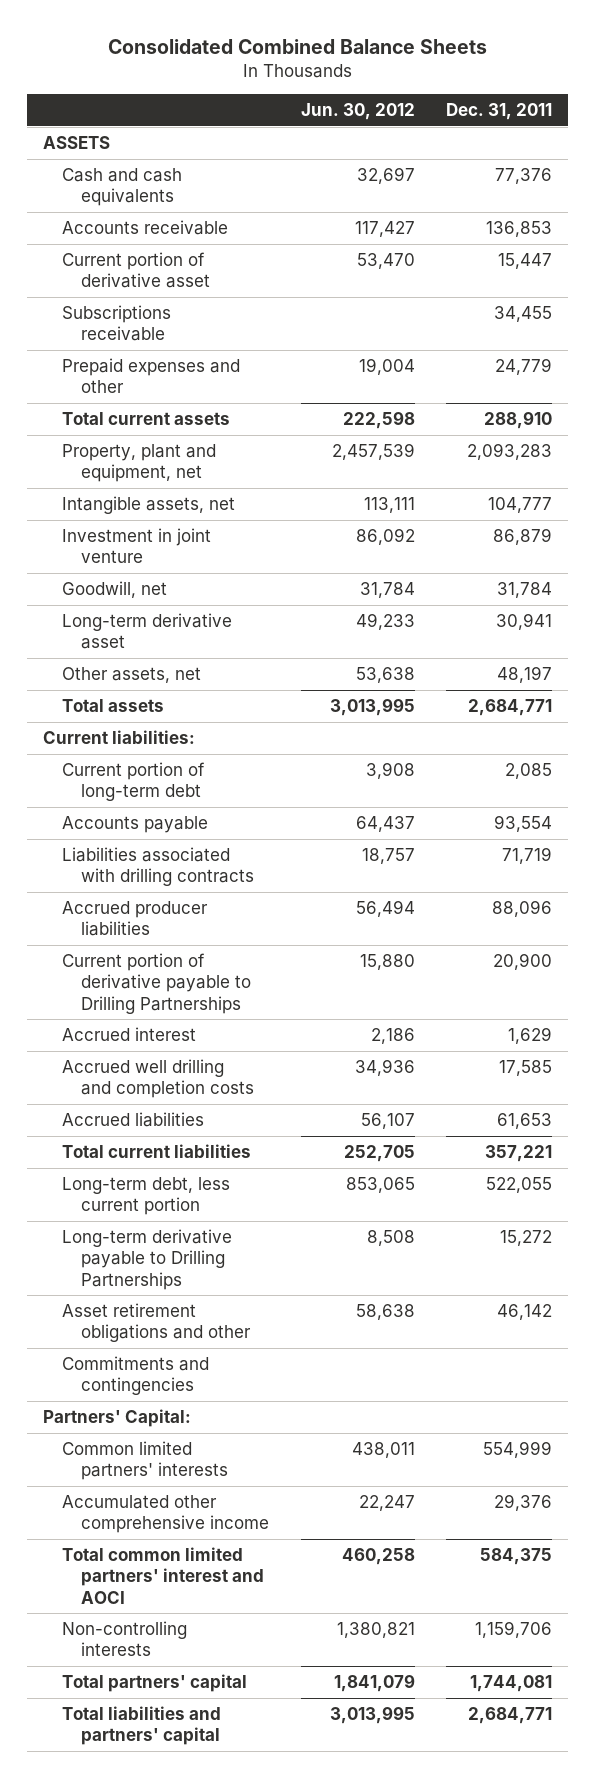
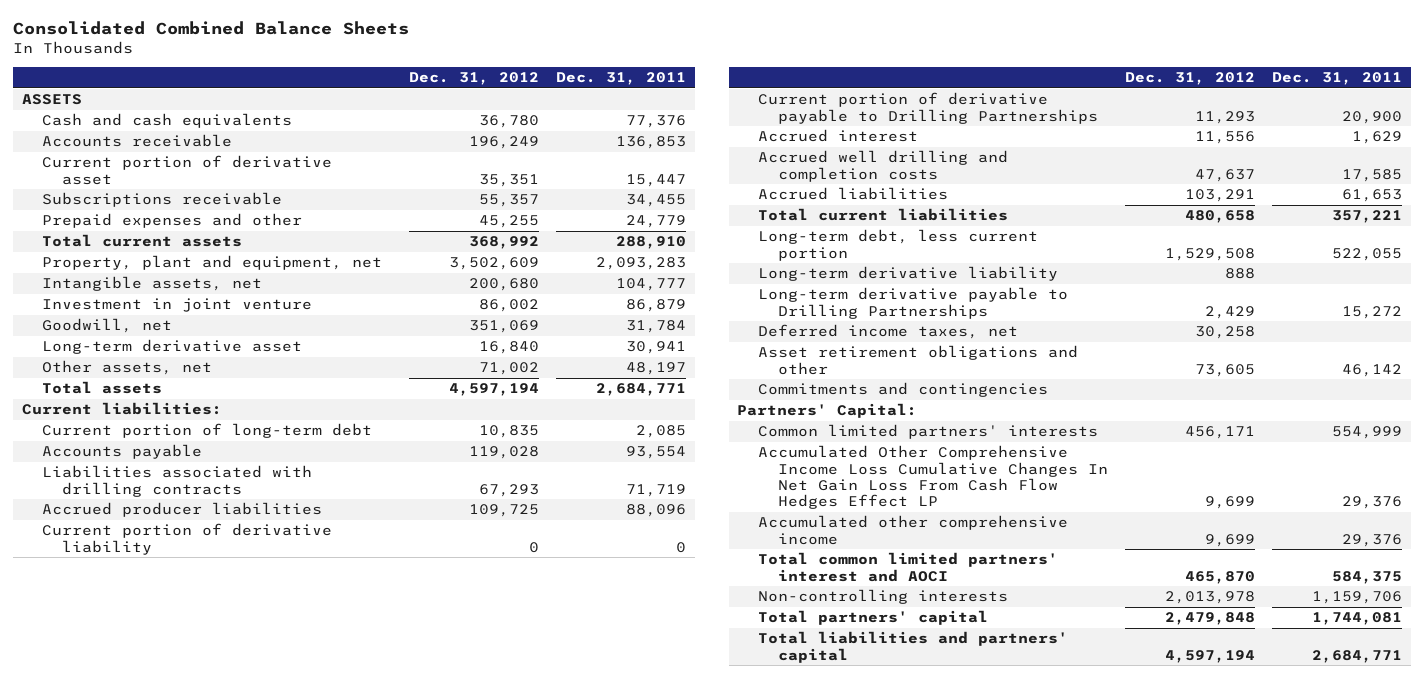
[300,103,415,121] Jun. 30, 2012 -> none
none -> [409,72,540,86] Dec. 31, 2012
none -> [42,523,333,555] Current portion of derivative liability
none -> [757,266,1058,282] Long-term derivative liability
none -> [757,324,1018,340] Deferred income taxes, net
none -> [757,445,1109,509] Accumulated Other Comprehensive Income Loss Cumulative Changes In Net Gain Loss From Cash Flow Hedges Effect LP

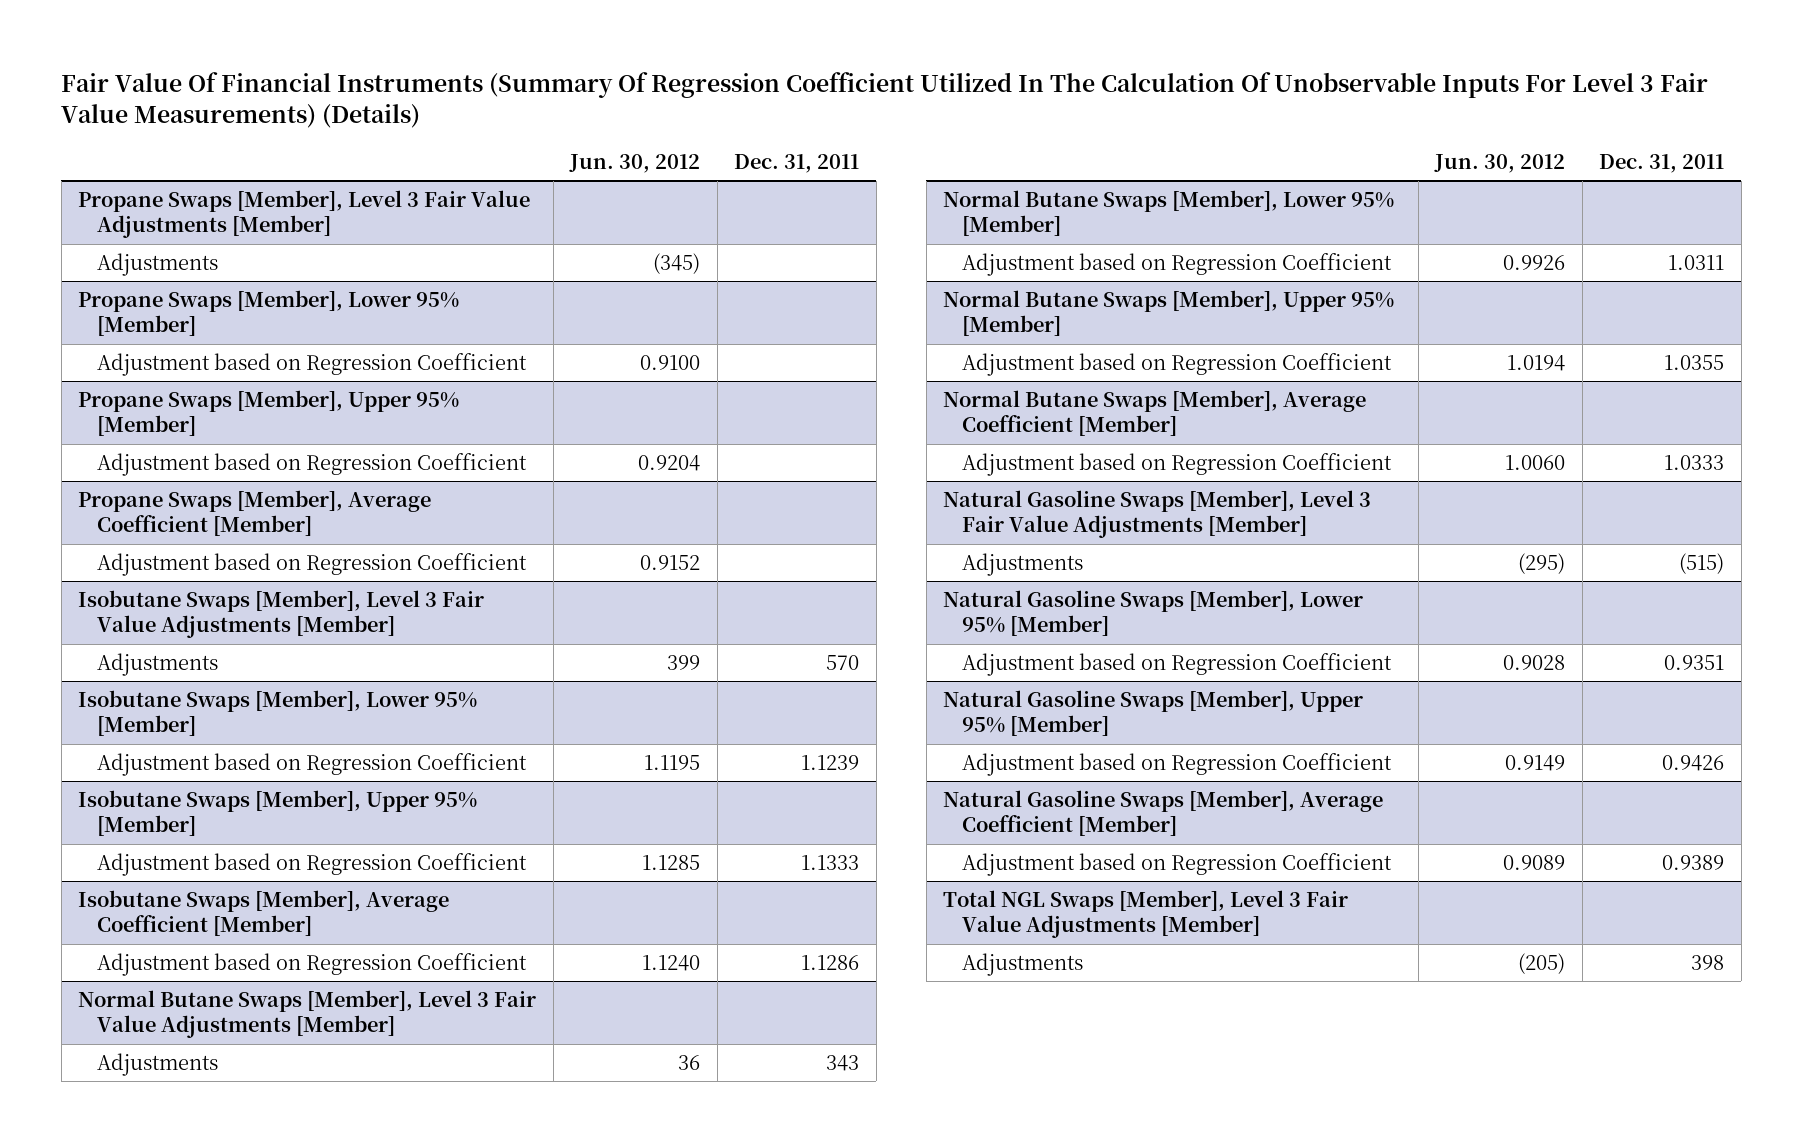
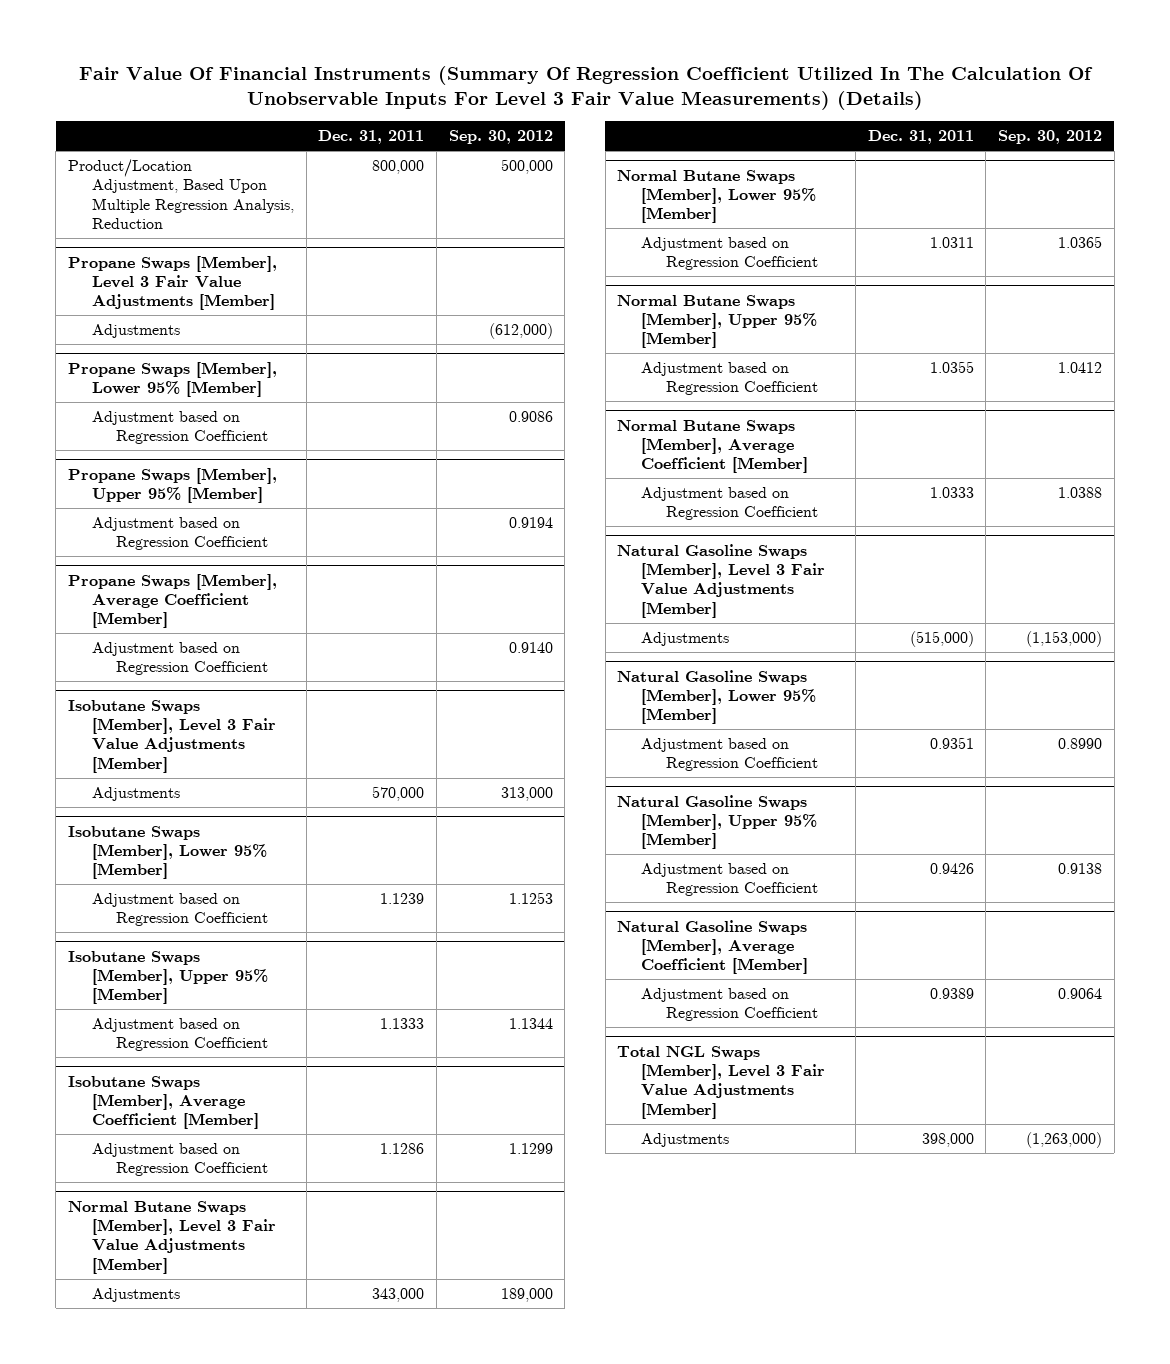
[569,154,701,174] Jun. 30, 2012 -> none
none -> [448,130,553,145] Sep. 30, 2012
none -> [67,158,294,230] Product/Location Adjustment, Based Upon Multiple Regression Analysis, Reduction
[826,654,860,670] 570 -> [372,785,425,801] 570,000
[826,1054,860,1071] 343 -> [372,1287,425,1302] 343,000
[1679,552,1725,574] (515) -> [909,630,974,647] (515,000)
[1691,954,1725,970] 398 -> [921,1132,974,1147] 398,000

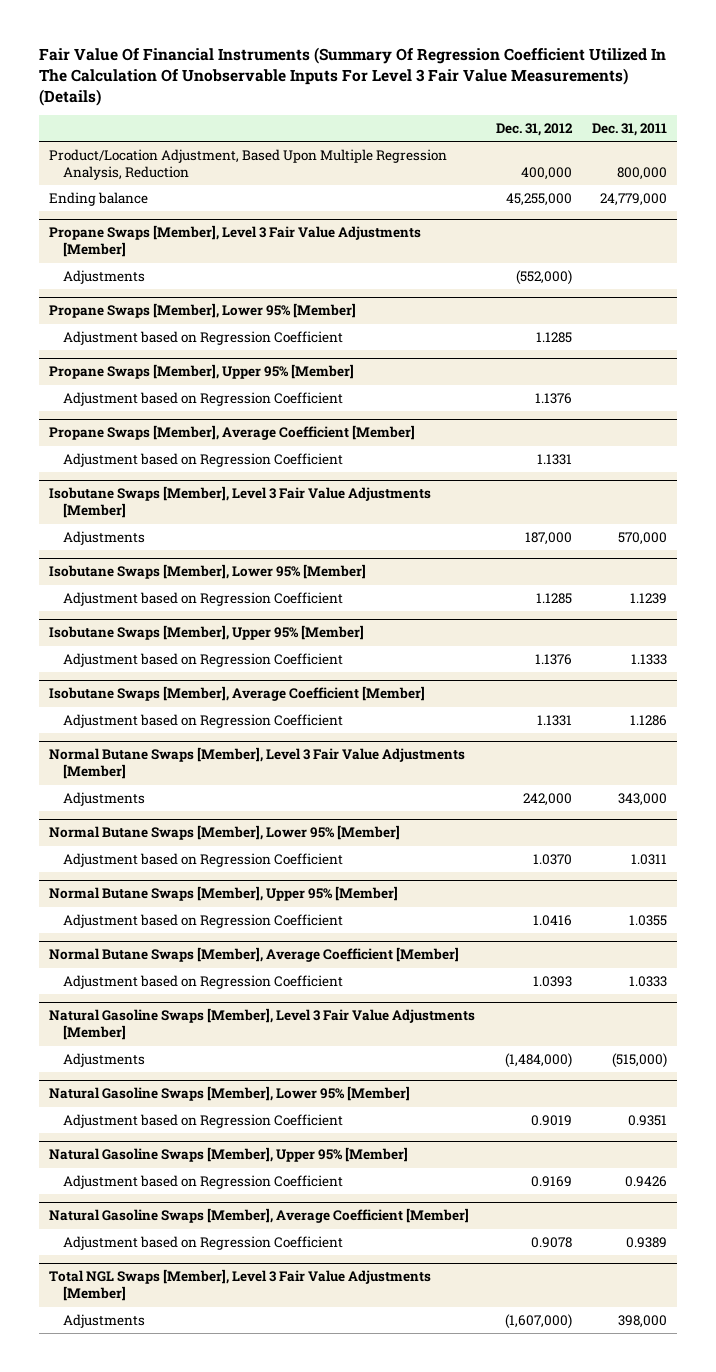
[448,130,553,145] Sep. 30, 2012 -> none
none -> [495,123,573,137] Dec. 31, 2012
none -> [49,191,149,206] Ending balance

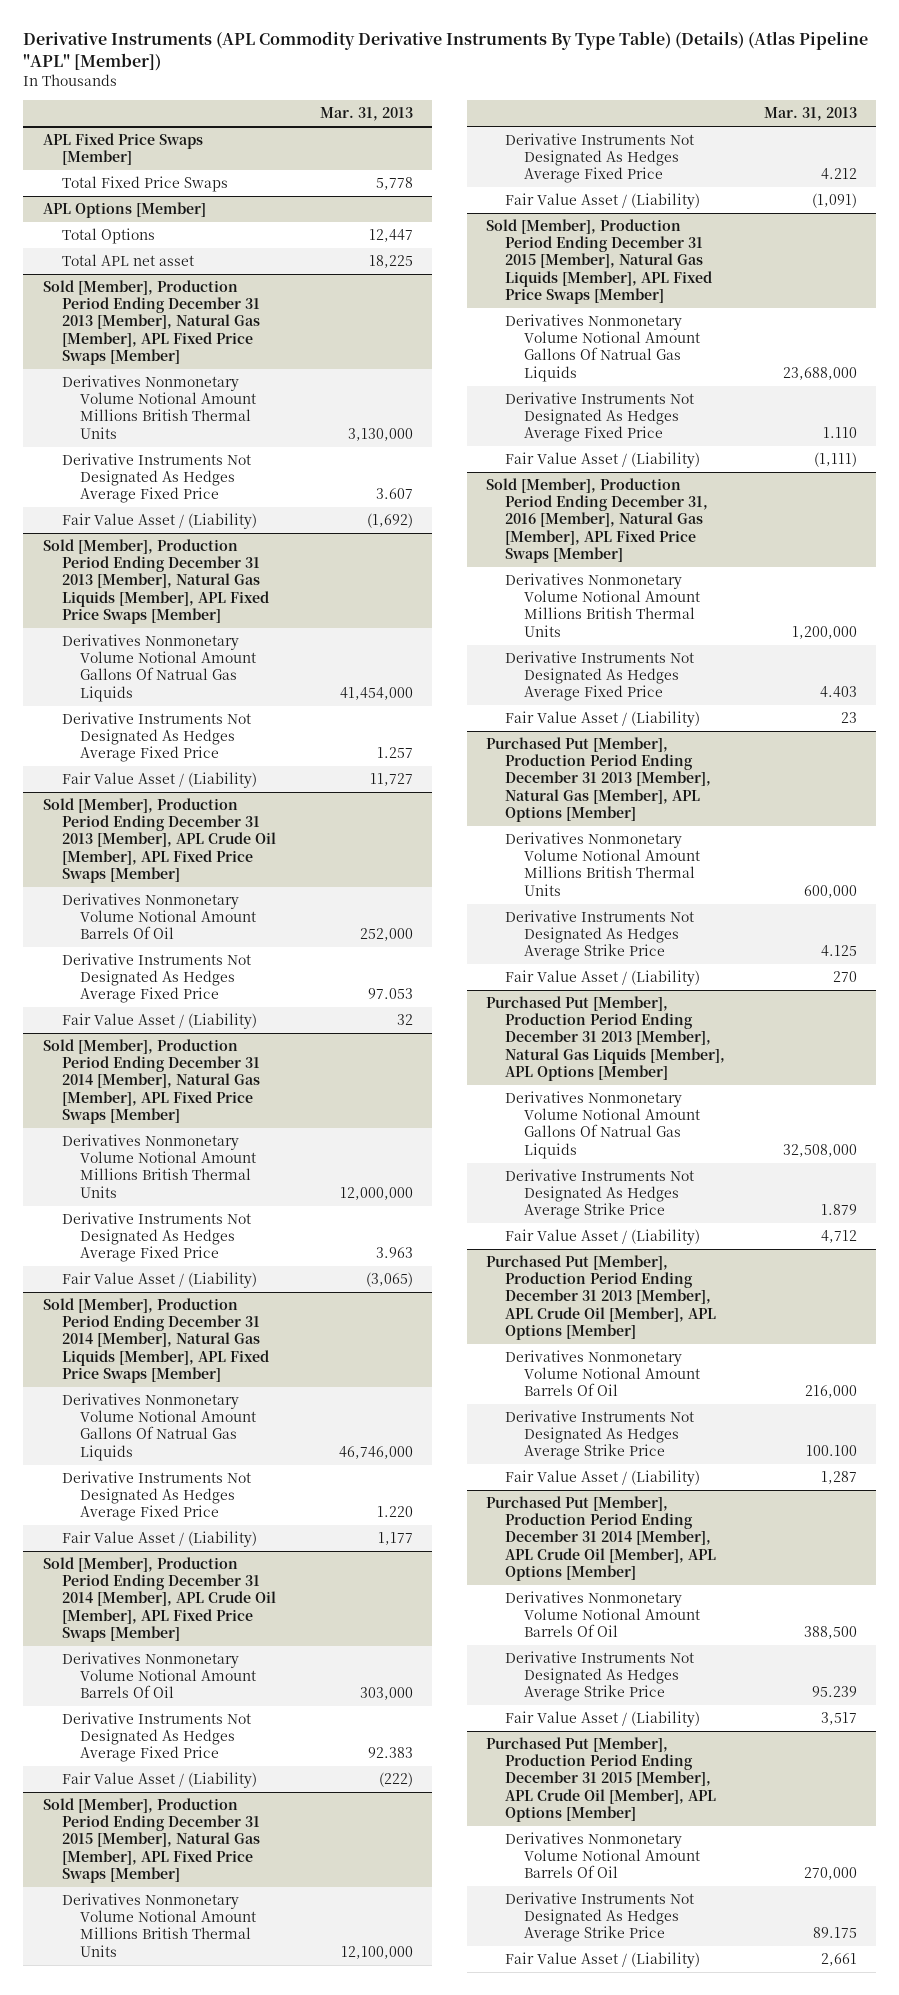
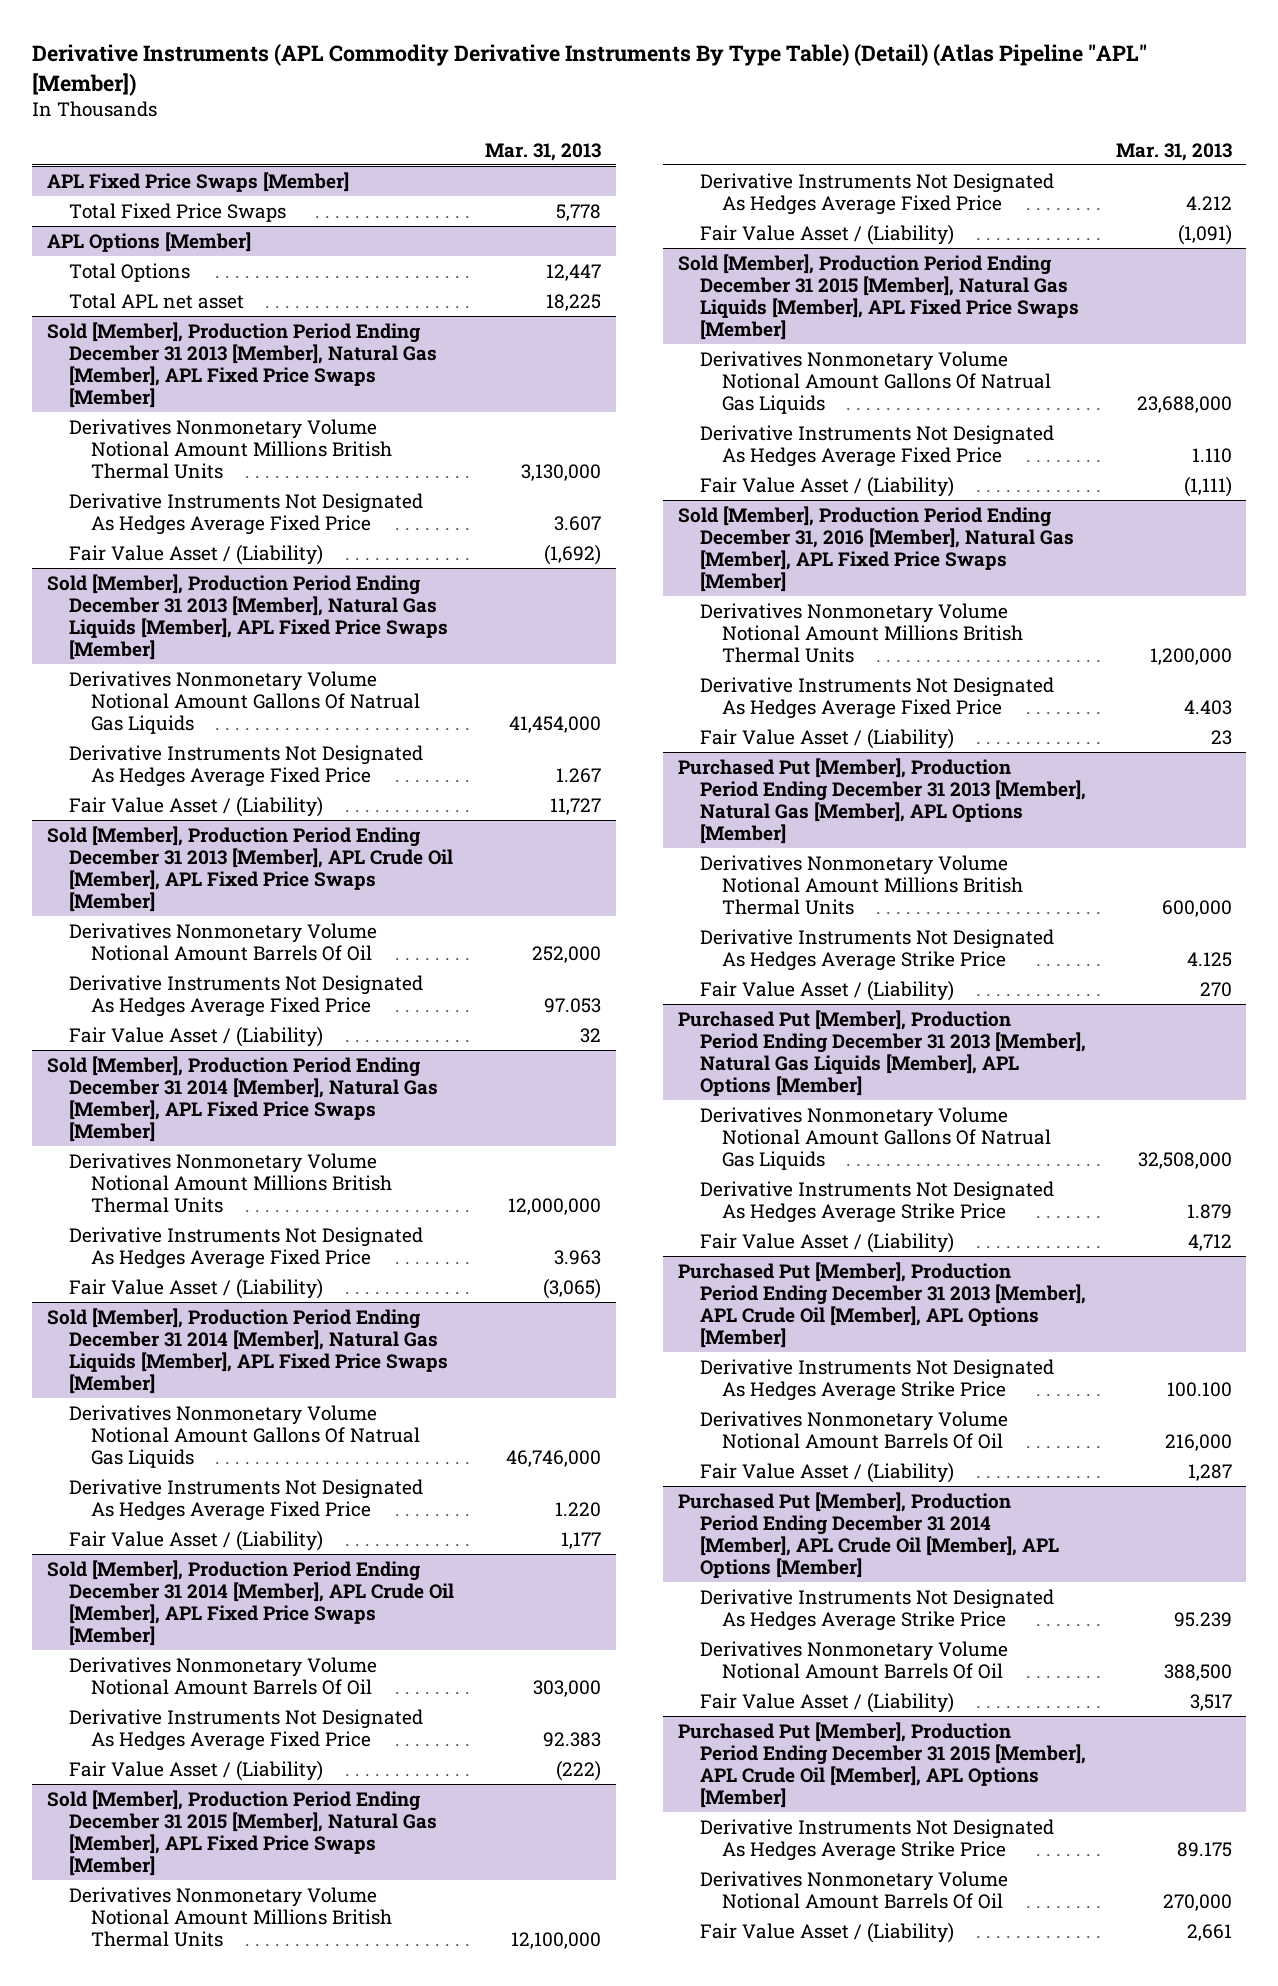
[23,31,869,71] Derivative Instruments (APL Commodity Derivative Instruments By Type Table) (Details) (Atlas Pipeline "APL" [Member]) -> [32,44,1148,96] Derivative Instruments (APL Commodity Derivative Instruments By Type Table) (Detail) (Atlas Pipeline "APL" [Member])
[376,747,413,759] 1.257 -> [555,767,601,783] 1.267
[505,1350,701,1397] Derivatives Nonmonetary Volume Notional Amount Barrels Of Oil -> [699,1410,1008,1449] Derivatives Nonmonetary Volume Notional Amount Barrels Of Oil
[505,1591,701,1638] Derivatives Nonmonetary Volume Notional Amount Barrels Of Oil -> [699,1640,1008,1679] Derivatives Nonmonetary Volume Notional Amount Barrels Of Oil
[505,1832,701,1879] Derivatives Nonmonetary Volume Notional Amount Barrels Of Oil -> [699,1870,1008,1909] Derivatives Nonmonetary Volume Notional Amount Barrels Of Oil

